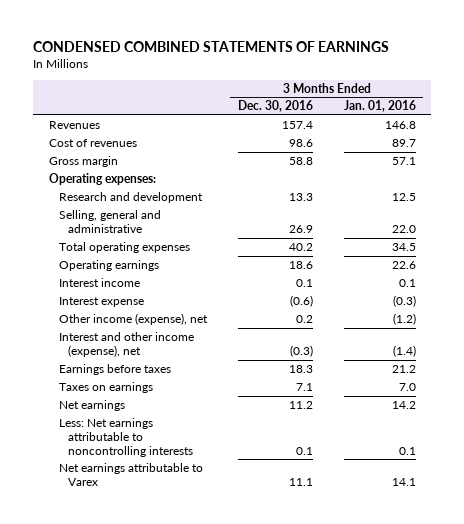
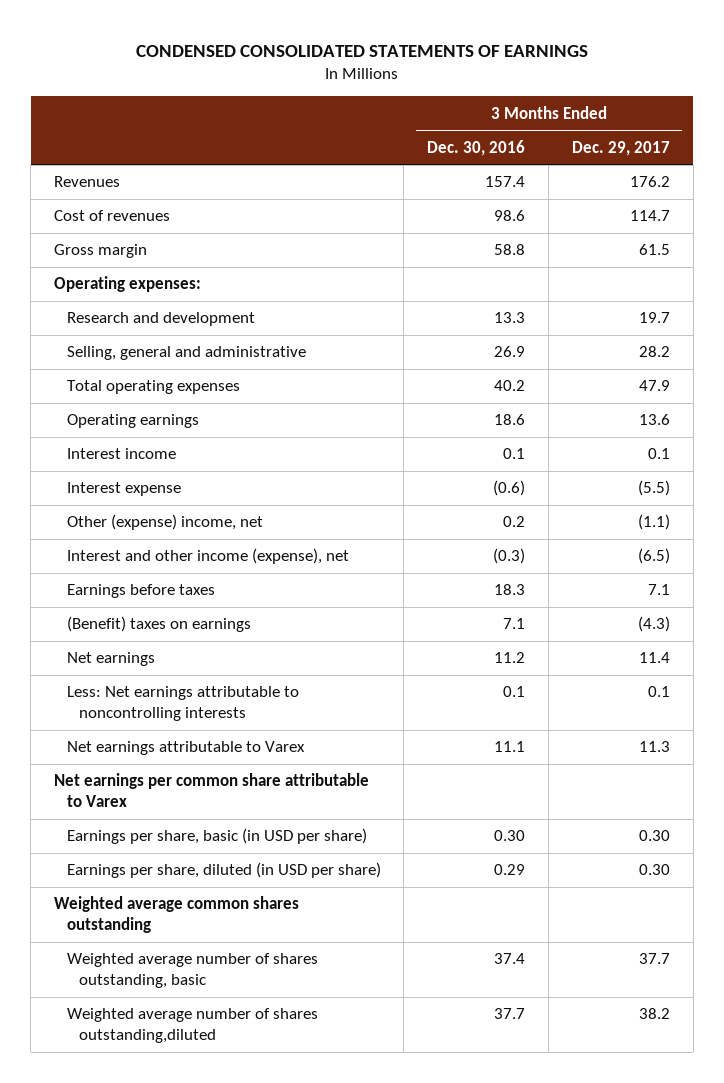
[33,40,390,52] CONDENSED COMBINED STATEMENTS OF EARNINGS -> [135,44,588,57] CONDENSED CONSOLIDATED STATEMENTS OF EARNINGS
[343,100,416,113] Jan. 01, 2016 -> none
none -> [571,140,670,156] Dec. 29, 2017
[58,313,208,326] Other income (expense), net -> [66,514,263,531] Other (expense) income, net
[58,382,153,394] Taxes on earnings -> [66,616,251,633] (Benefit) taxes on earnings
none -> [54,773,370,808] Net earnings per common share attributable to Varex
none -> [66,828,367,845] Earnings per share, basic (in USD per share)
none -> [66,862,381,879] Earnings per share, diluted (in USD per share)
none -> [54,896,300,934] Weighted average common shares outstanding
none -> [66,953,318,989] Weighted average number of shares outstanding, basic
none -> [66,1008,318,1044] Weighted average number of shares outstanding,diluted

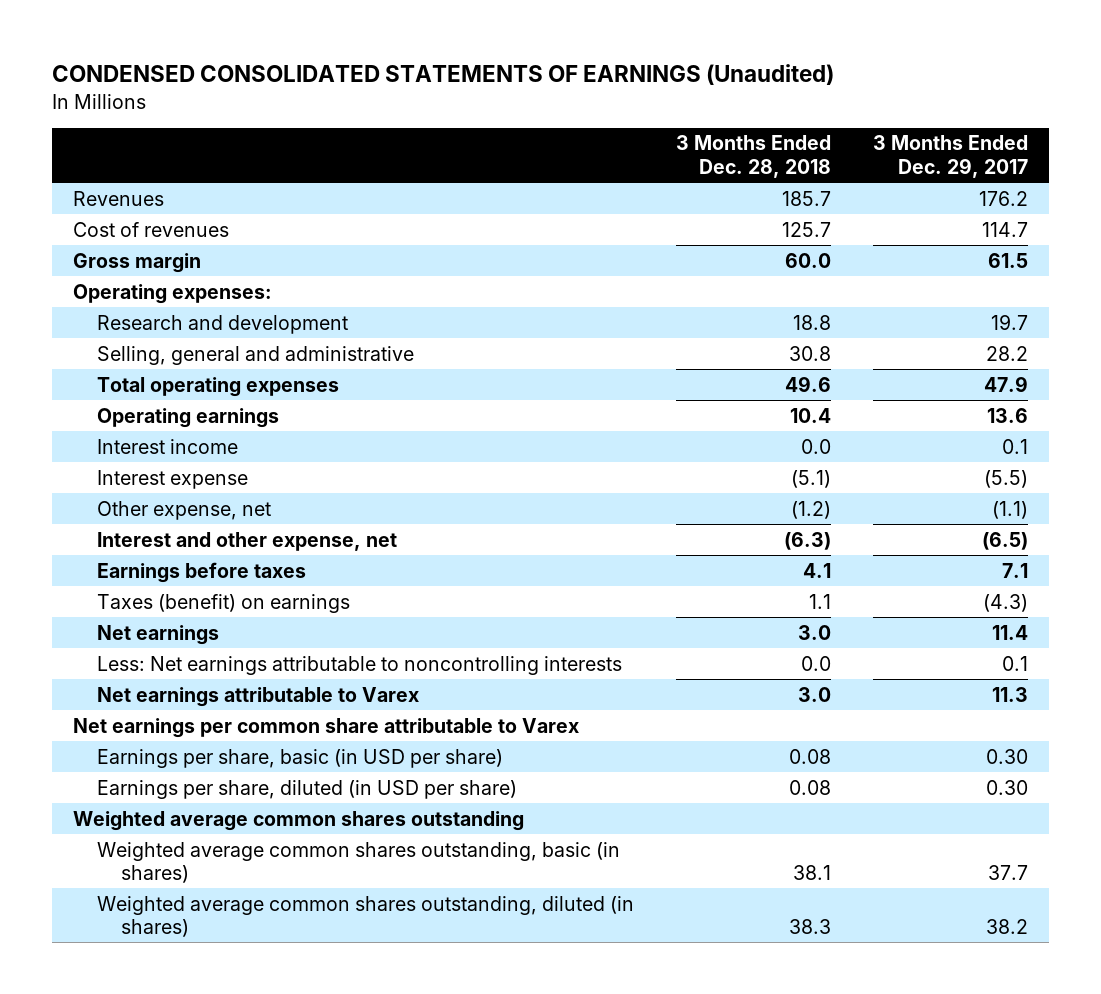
[135,44,588,57] CONDENSED CONSOLIDATED STATEMENTS OF EARNINGS -> [52,64,835,86] CONDENSED CONSOLIDATED STATEMENTS OF EARNINGS (Unaudited)
[427,139,526,156] Dec. 30, 2016 -> none
none -> [676,135,832,178] 3 Months Ended Dec. 28, 2018
[66,514,263,531] Other (expense) income, net -> [97,500,272,520] Other expense, net
[66,548,349,565] Interest and other income (expense), net -> [97,531,398,551] Interest and other expense, net
[66,616,251,633] (Benefit) taxes on earnings -> [97,593,351,613] Taxes (benefit) on earnings
[66,953,318,989] Weighted average number of shares outstanding, basic -> [97,841,621,883] Weighted average common shares outstanding, basic (in shares)
[66,1008,318,1044] Weighted average number of shares outstanding,diluted -> [97,895,635,937] Weighted average common shares outstanding, diluted (in shares)

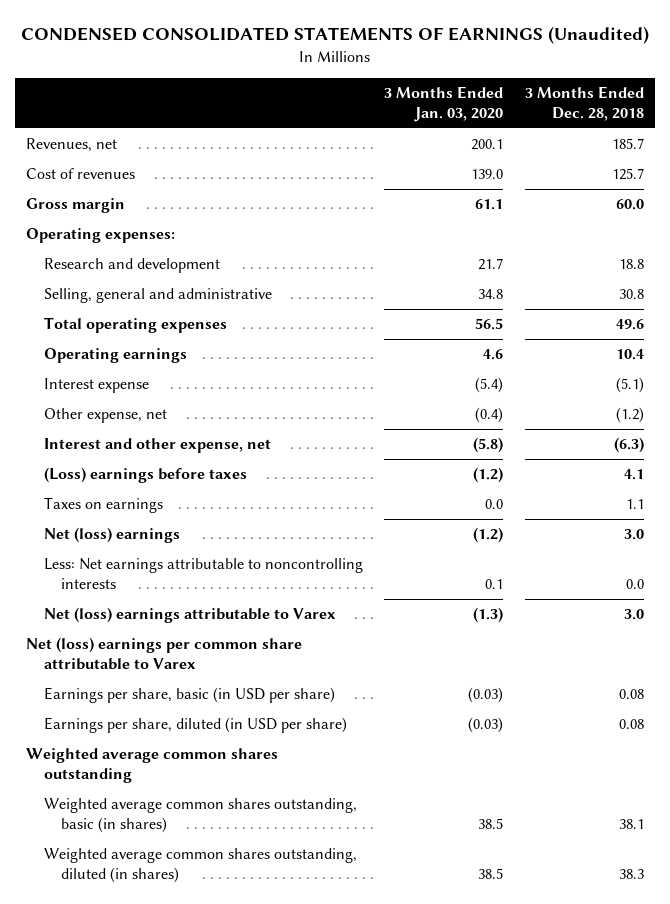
[873,135,1029,178] 3 Months Ended Dec. 29, 2017 -> none
none -> [384,86,504,123] 3 Months Ended Jan. 03, 2020
[73,190,165,206] Revenues -> [26,138,118,153] Revenues, net
[97,438,239,454] Interest income -> none
[97,561,307,583] Earnings before taxes -> [43,467,247,484] (Loss) earnings before taxes
[97,593,351,613] Taxes (benefit) on earnings -> [43,497,163,514] Taxes on earnings
[97,624,220,645] Net earnings -> [43,527,180,544] Net (loss) earnings
[97,686,420,707] Net earnings attributable to Varex -> [43,607,336,624] Net (loss) earnings attributable to Varex
[73,717,580,738] Net earnings per common share attributable to Varex -> [26,637,303,671] Net (loss) earnings per common share attributable to Varex

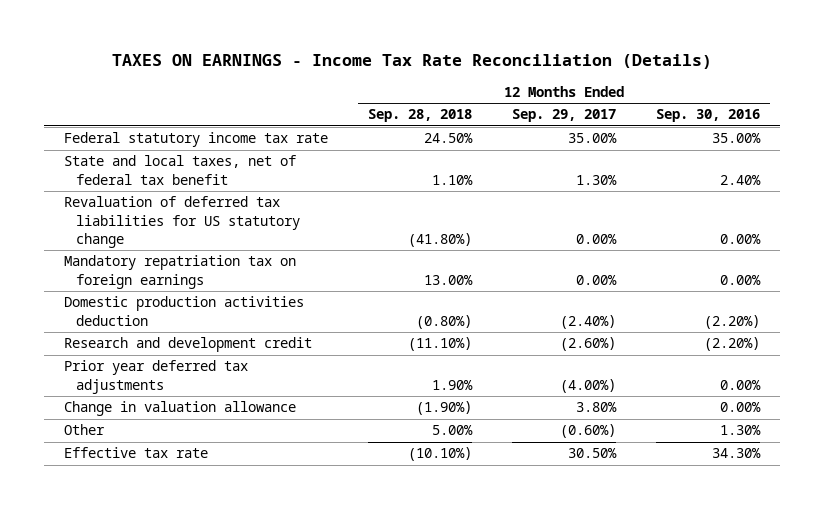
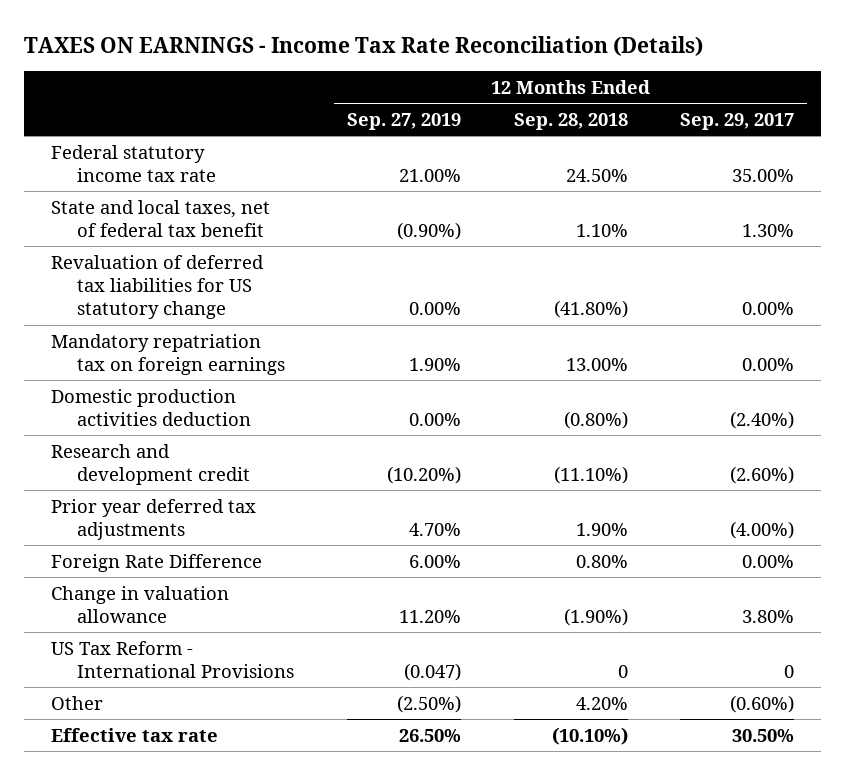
[656,109,761,123] Sep. 30, 2016 -> none
none -> [346,113,461,131] Sep. 27, 2019
none -> [50,553,262,572] Foreign Rate Difference
none -> [50,640,295,678] US Tax Reform - International Provisions
[432,425,474,436] 5.00% -> [575,696,628,710] 4.20%

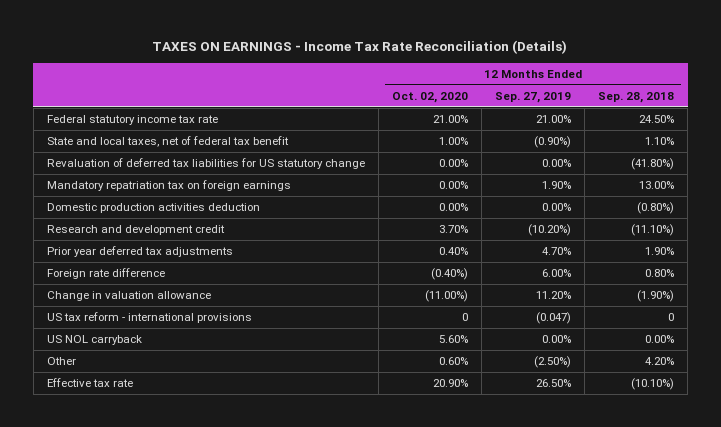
[680,113,795,131] Sep. 29, 2017 -> none
none -> [391,92,468,104] Oct. 02, 2020
[50,553,262,572] Foreign Rate Difference -> [46,268,165,280] Foreign rate difference
[50,640,295,678] US Tax Reform - International Provisions -> [46,312,252,324] US tax reform - international provisions
none -> [46,335,142,346] US NOL carryback

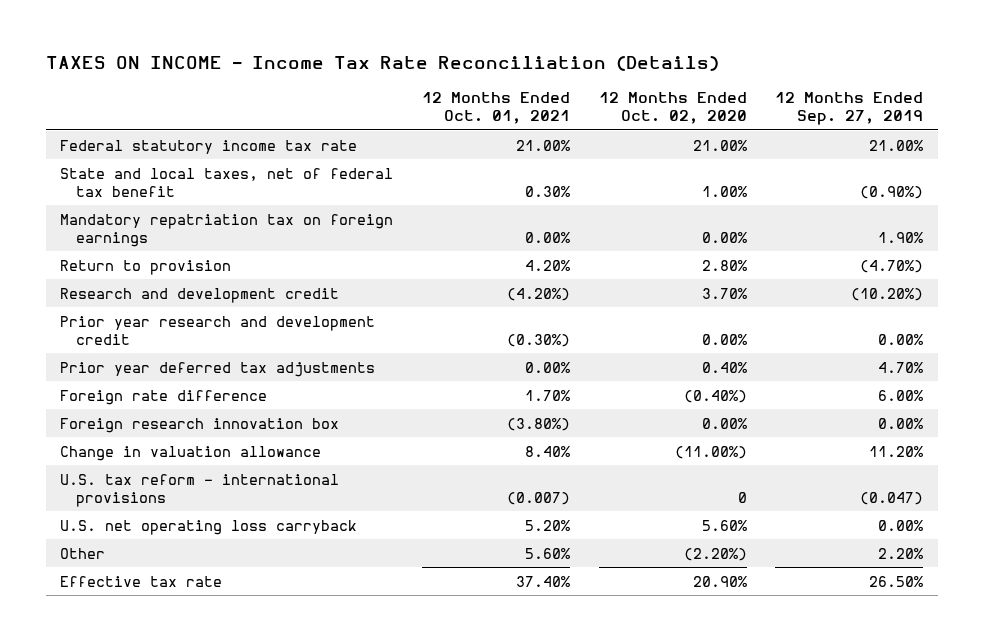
[152,40,568,55] TAXES ON EARNINGS - Income Tax Rate Reconciliation (Details) -> [45,55,719,71] TAXES ON INCOME - Income Tax Rate Reconciliation (Details)
[598,92,675,104] Sep. 28, 2018 -> none
none -> [422,92,571,125] 12 Months Ended Oct. 01, 2021
[46,158,365,170] Revaluation of deferred tax liabilities for US statutory change -> none
[46,203,260,214] Domestic production activities deduction -> none
none -> [60,259,232,275] Return to provision
none -> [60,315,376,345] Prior year research and development credit
none -> [60,417,340,433] Foreign research innovation box
[46,312,252,324] US tax reform - international provisions -> [60,473,340,507] U.S. tax reform - international provisions
[46,335,142,346] US NOL carryback -> [60,519,358,535] U.S. net operating loss carryback
[438,357,468,366] 0.60% -> [683,547,747,561] (2.20%)
[534,356,572,369] (2.50%) -> [878,547,924,559] 2.20%

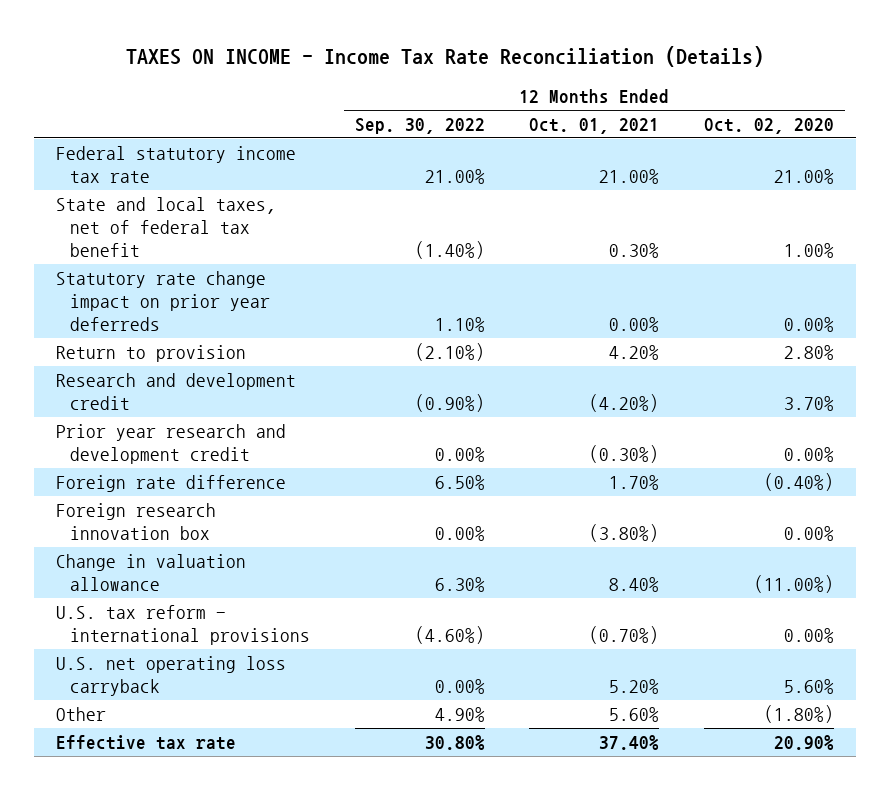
[775,92,924,126] 12 Months Ended Sep. 27, 2019 -> none
none -> [354,118,485,135] Sep. 30, 2022
[60,213,394,247] Mandatory repatriation tax on foreign earnings -> none
none -> [55,271,271,331] Statutory rate change impact on prior year deferreds
[60,361,376,377] Prior year deferred tax adjustments -> none
[507,491,571,505] (0.007) -> [589,625,660,644] (0.70%)
[737,491,747,503] 0 -> [784,627,835,643] 0.00%
[683,547,747,561] (2.20%) -> [764,705,835,724] (1.80%)

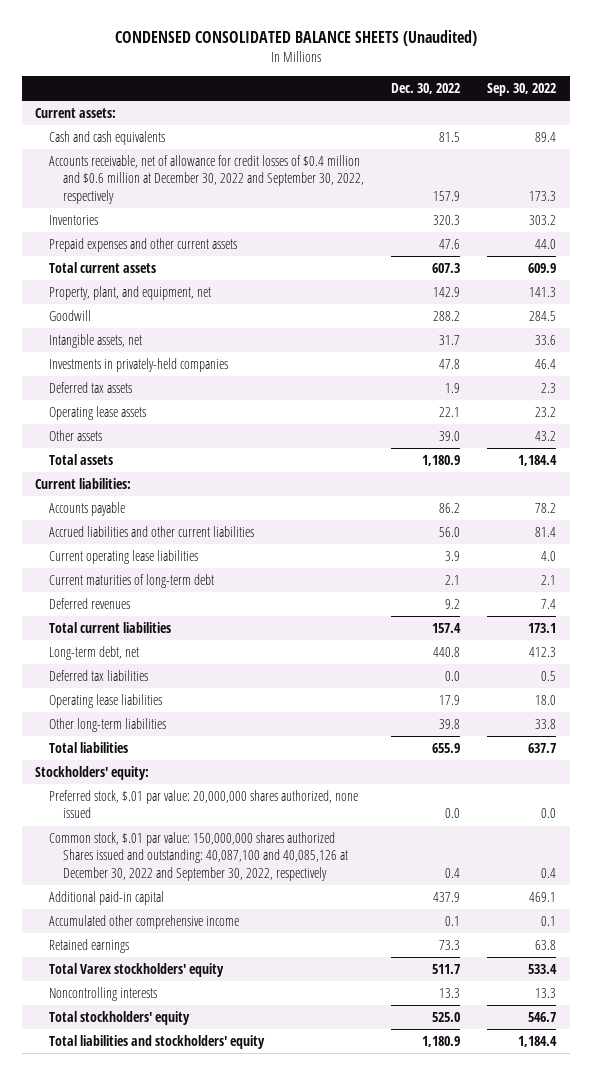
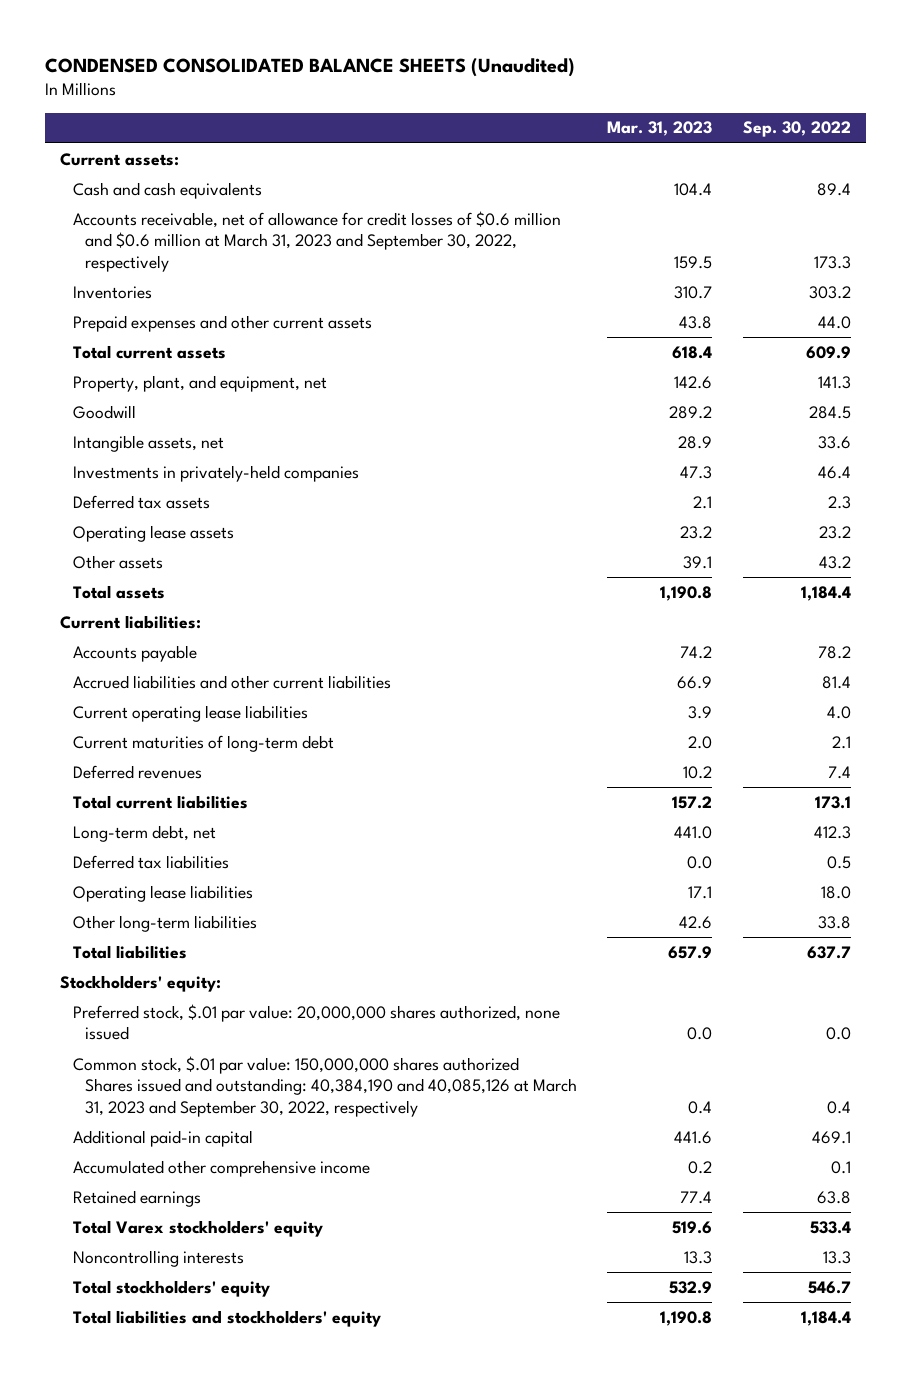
[390,83,460,95] Dec. 30, 2022 -> none
none -> [607,121,713,137] Mar. 31, 2023
[48,155,364,204] Accounts receivable, net of allowance for credit losses of $0.4 million and $0.6 million at December 30, 2022 and September 30, 2022, respectively -> [72,210,561,272] Accounts receivable, net of allowance for credit losses of $0.6 million and $0.6 million at March 31, 2023 and September 30, 2022, respectively
[48,832,348,881] Common stock, $.01 par value: 150,000,000 shares authorized Shares issued and outstanding: 40,087,100 and 40,085,126 at December 30, 2022 and September 30, 2022, respectively -> [72,1055,577,1117] Common stock, $.01 par value: 150,000,000 shares authorized Shares issued and outstanding: 40,384,190 and 40,085,126 at March 31, 2023 and September 30, 2022, respectively

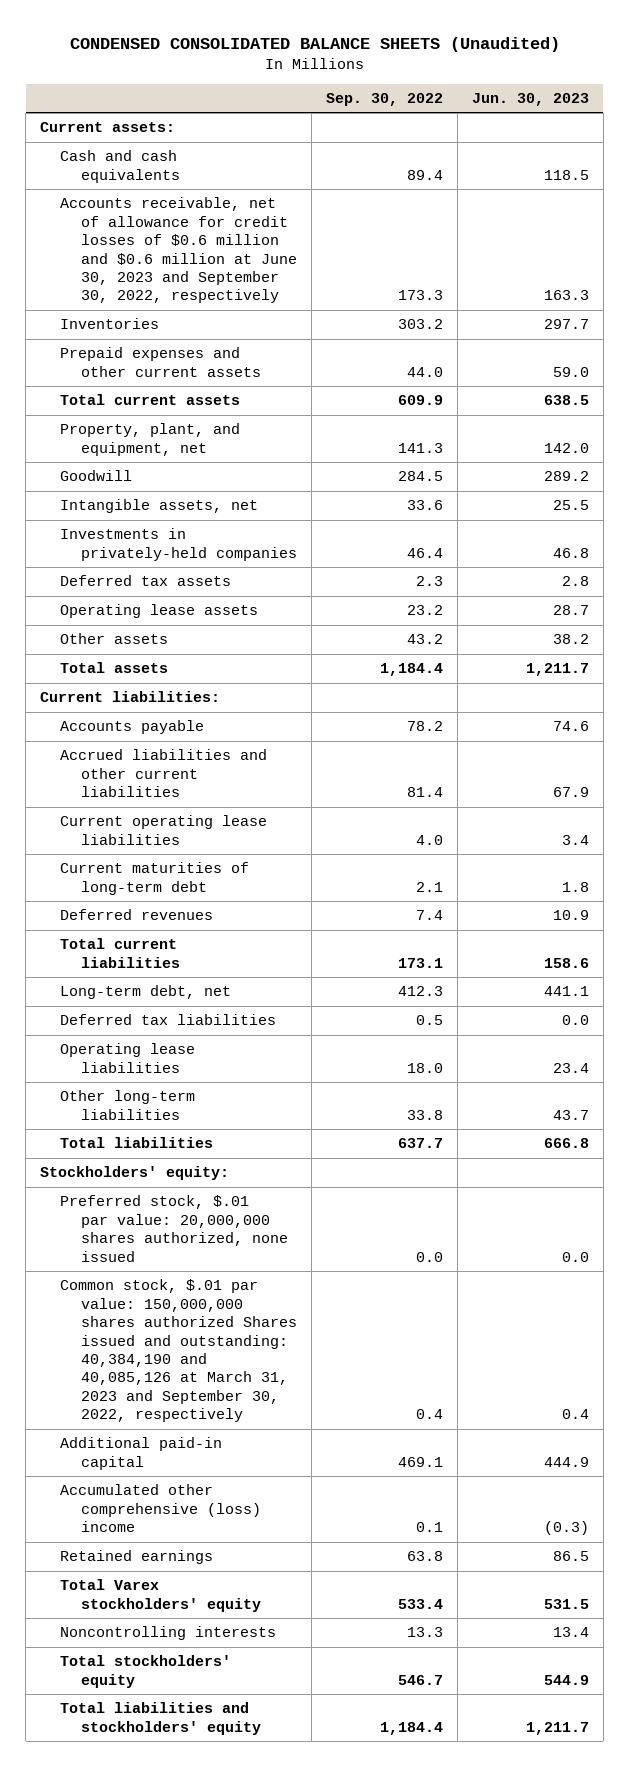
[607,121,713,137] Mar. 31, 2023 -> none
none -> [471,92,589,106] Jun. 30, 2023
[72,210,561,272] Accounts receivable, net of allowance for credit losses of $0.6 million and $0.6 million at March 31, 2023 and September 30, 2022, respectively -> [60,197,297,304] Accounts receivable, net of allowance for credit losses of $0.6 million and $0.6 million at June 30, 2023 and September 30, 2022, respectively
[72,1159,370,1177] Accumulated other comprehensive income -> [60,1484,261,1533] Accumulated other comprehensive (loss) income

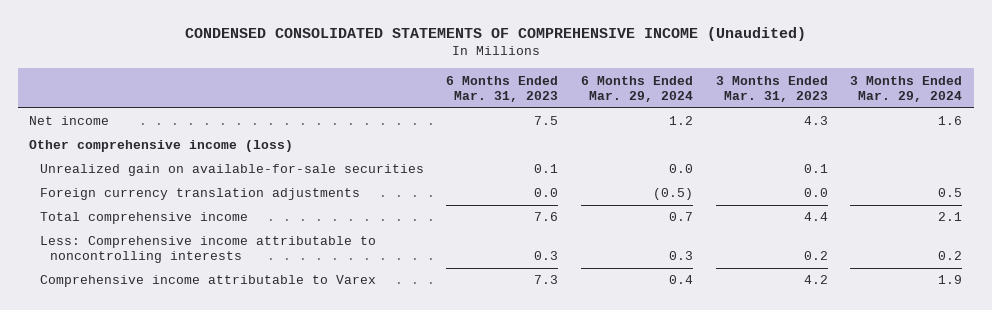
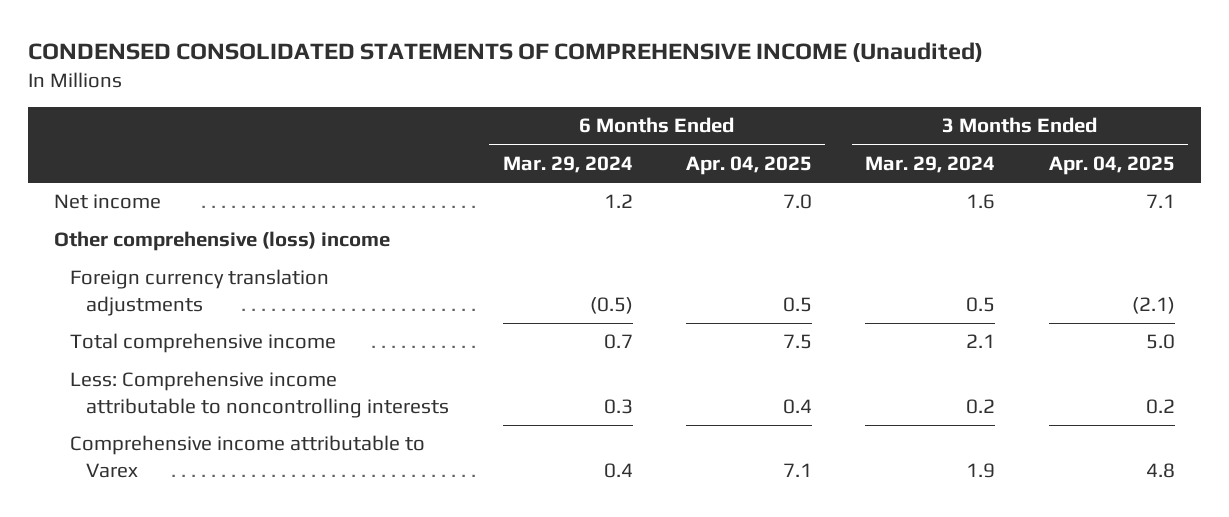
[446,75,559,102] 6 Months Ended Mar. 31, 2023 -> none
[715,75,828,102] 3 Months Ended Mar. 31, 2023 -> none
none -> [686,156,813,176] Apr. 04, 2025
none -> [1048,156,1175,176] Apr. 04, 2025
[39,164,424,177] Unrealized gain on available-for-sale securities -> none
[29,140,294,153] Other comprehensive income (loss) -> [54,231,391,252] Other comprehensive (loss) income

